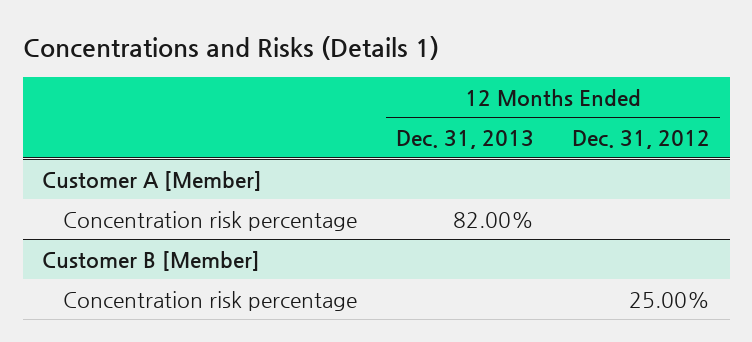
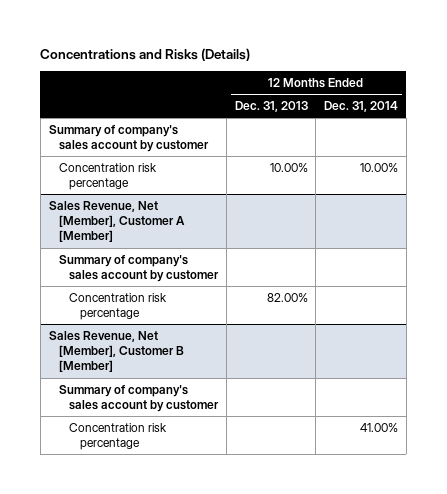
[22,35,439,60] Concentrations and Risks (Details 1) -> [40,47,251,61] Concentrations and Risks (Details)
[572,129,711,149] Dec. 31, 2012 -> none
none -> [324,101,399,113] Dec. 31, 2014
none -> [48,125,209,153] Summary of company's sales account by customer
none -> [58,163,157,191] Concentration risk percentage
[42,170,263,191] Customer A [Member] -> [48,201,185,243] Sales Revenue, Net [Member], Customer A [Member]
none -> [58,255,220,283] Summary of company's sales account by customer
[42,250,261,271] Customer B [Member] -> [48,331,184,373] Sales Revenue, Net [Member], Customer B [Member]
none -> [58,385,220,413] Summary of company's sales account by customer

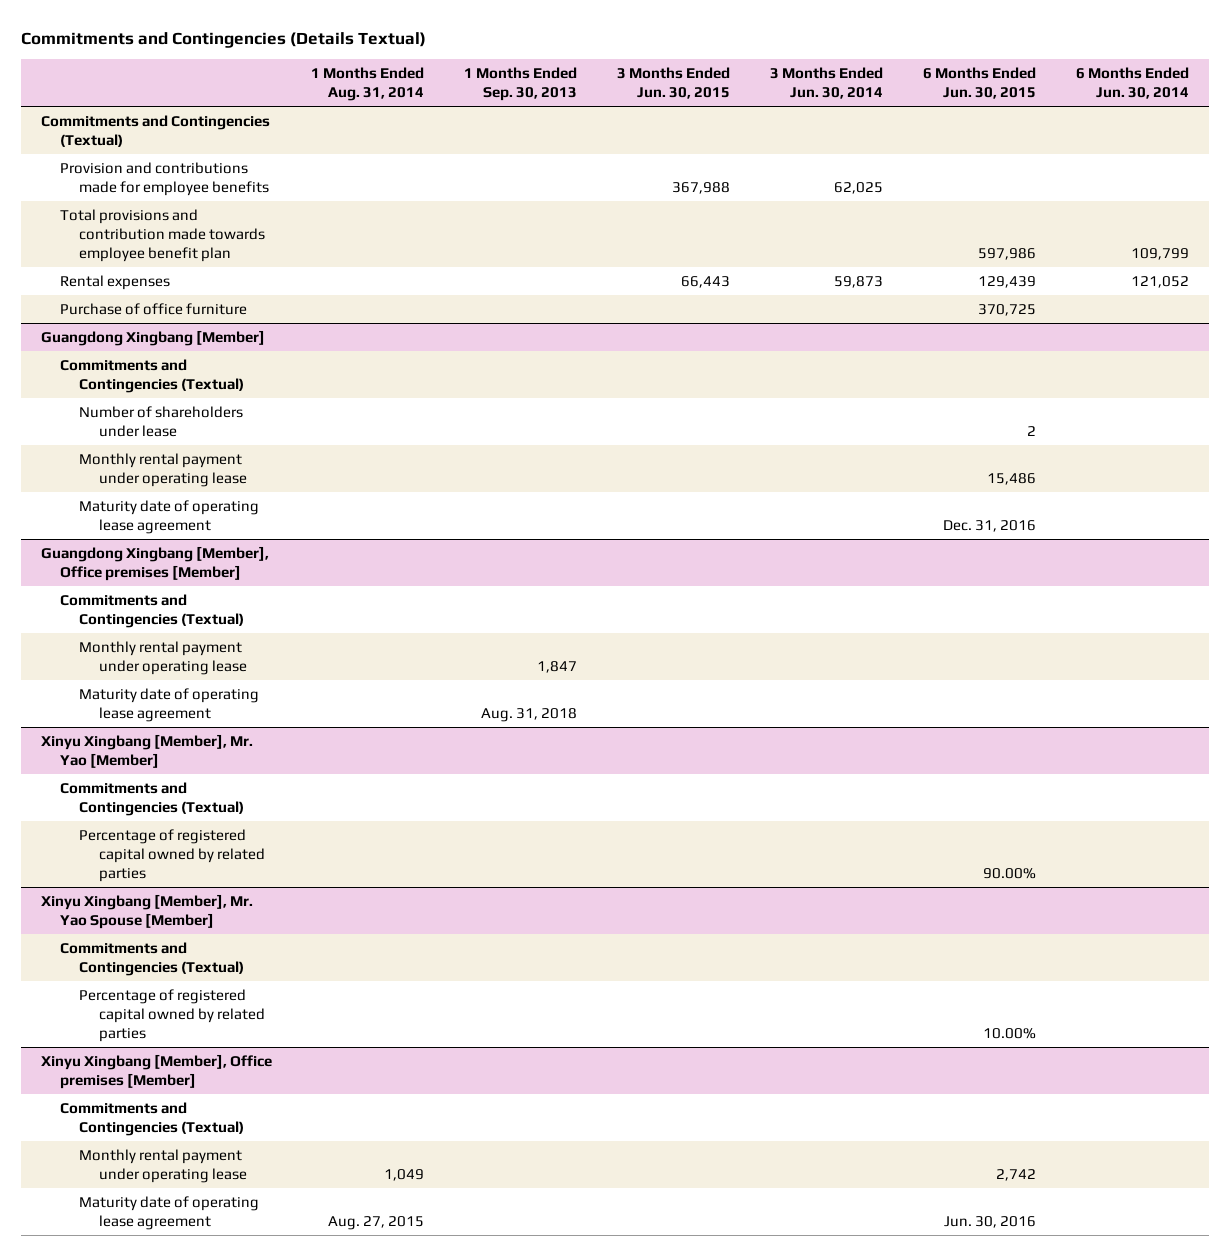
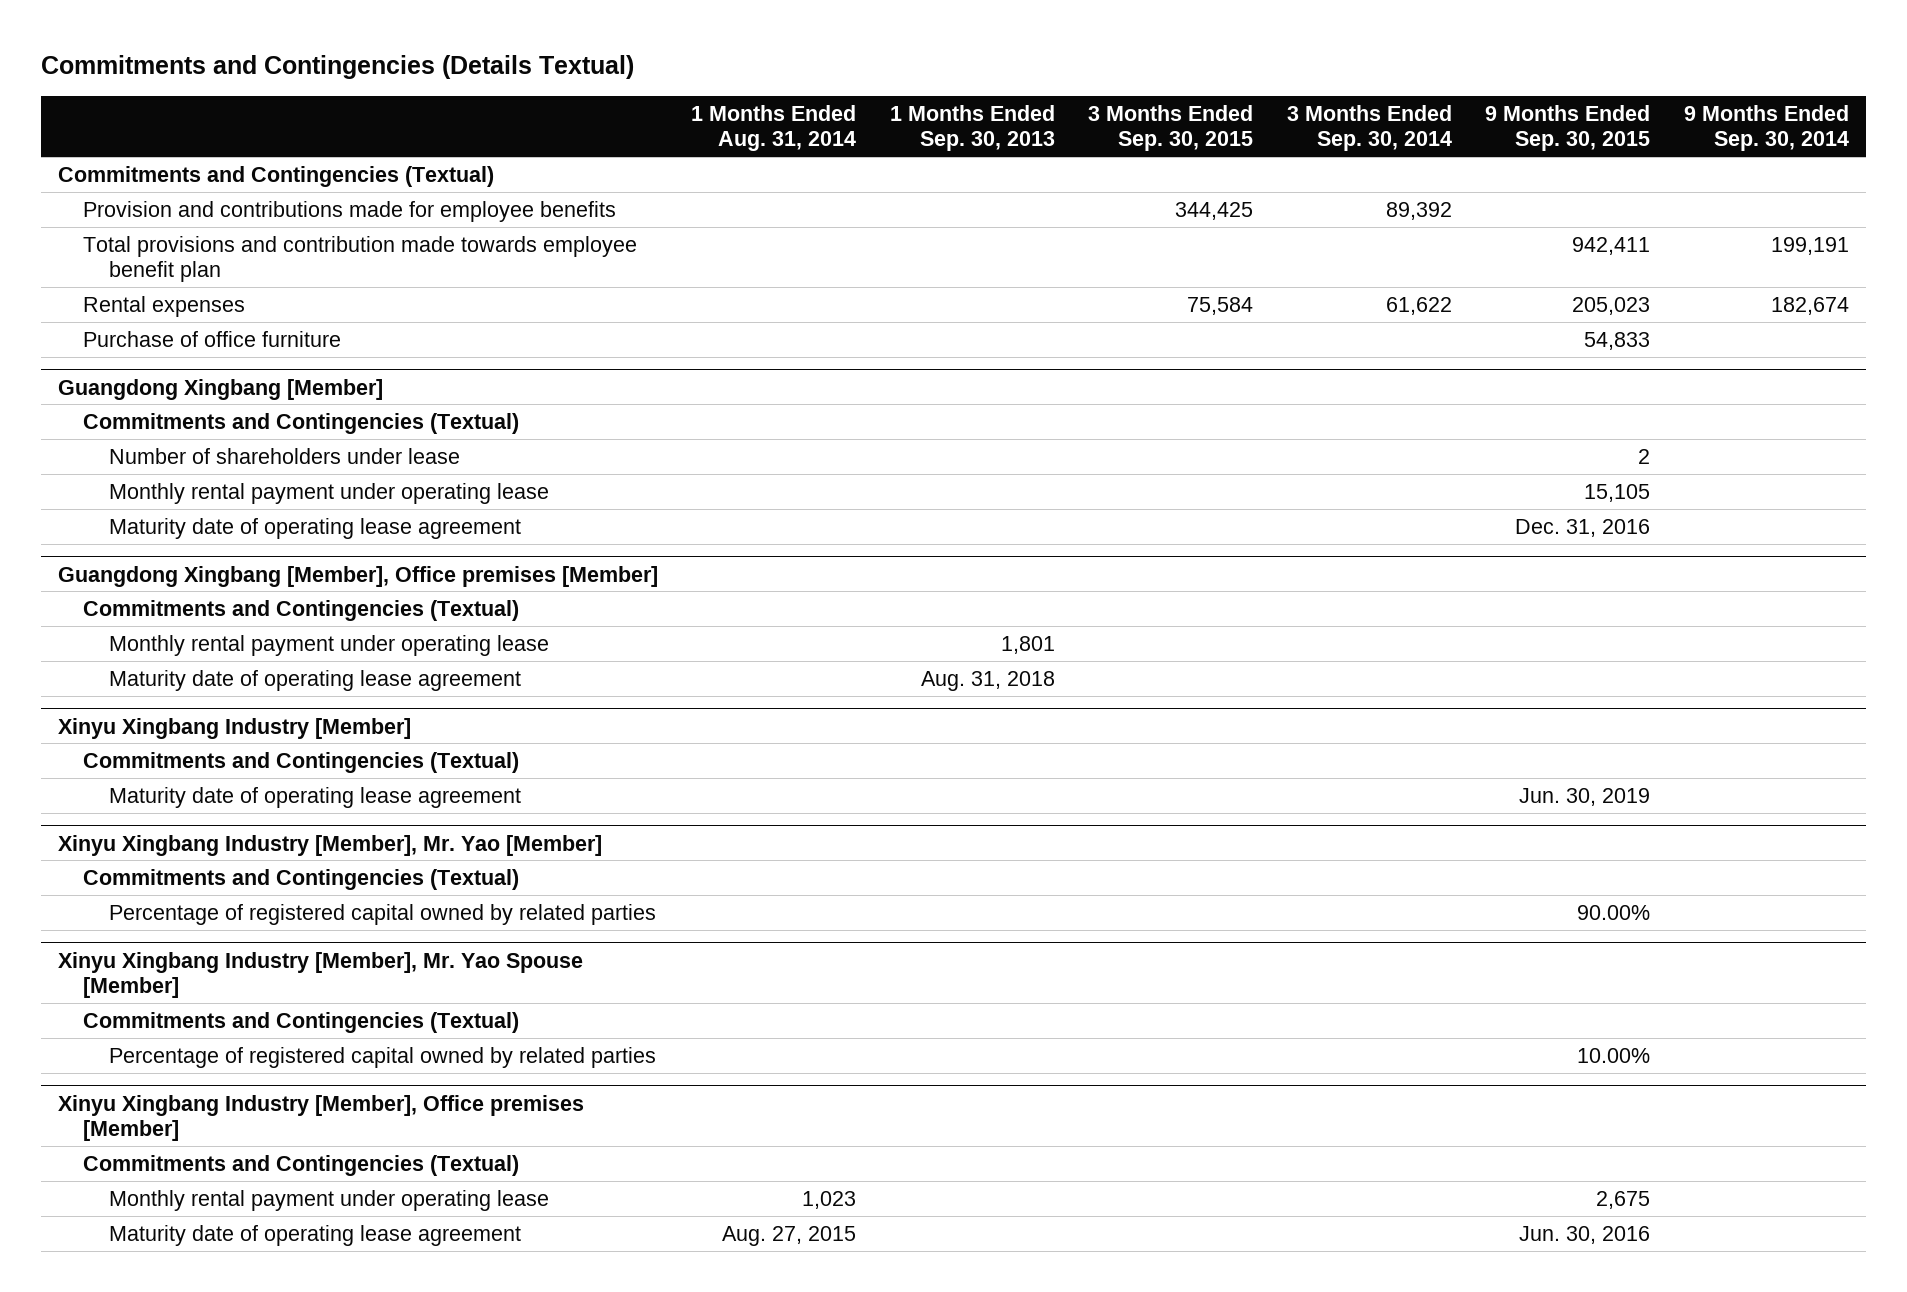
[617,66,731,99] 3 Months Ended Jun. 30, 2015 -> none
[770,66,884,99] 3 Months Ended Jun. 30, 2014 -> none
[923,66,1037,99] 6 Months Ended Jun. 30, 2015 -> none
[1076,66,1190,99] 6 Months Ended Jun. 30, 2014 -> none
none -> [1088,104,1254,152] 3 Months Ended Sep. 30, 2015
none -> [1286,104,1452,152] 3 Months Ended Sep. 30, 2014
none -> [1485,104,1651,152] 9 Months Ended Sep. 30, 2015
none -> [1684,104,1850,152] 9 Months Ended Sep. 30, 2014
[537,661,578,674] 1,847 -> [1000,635,1055,654] 1,801
none -> [57,717,411,739] Xinyu Xingbang Industry [Member]
none -> [83,751,520,773] Commitments and Contingencies (Textual)
none -> [108,786,521,808] Maturity date of operating lease agreement
[40,734,253,769] Xinyu Xingbang [Member], Mr. Yao [Member] -> [57,834,602,856] Xinyu Xingbang Industry [Member], Mr. Yao [Member]
[40,894,253,930] Xinyu Xingbang [Member], Mr. Yao Spouse [Member] -> [57,951,583,999] Xinyu Xingbang Industry [Member], Mr. Yao Spouse [Member]
[40,1054,272,1090] Xinyu Xingbang [Member], Office premises [Member] -> [57,1094,584,1142] Xinyu Xingbang Industry [Member], Office premises [Member]
[384,1169,425,1182] 1,049 -> [802,1190,857,1209] 1,023

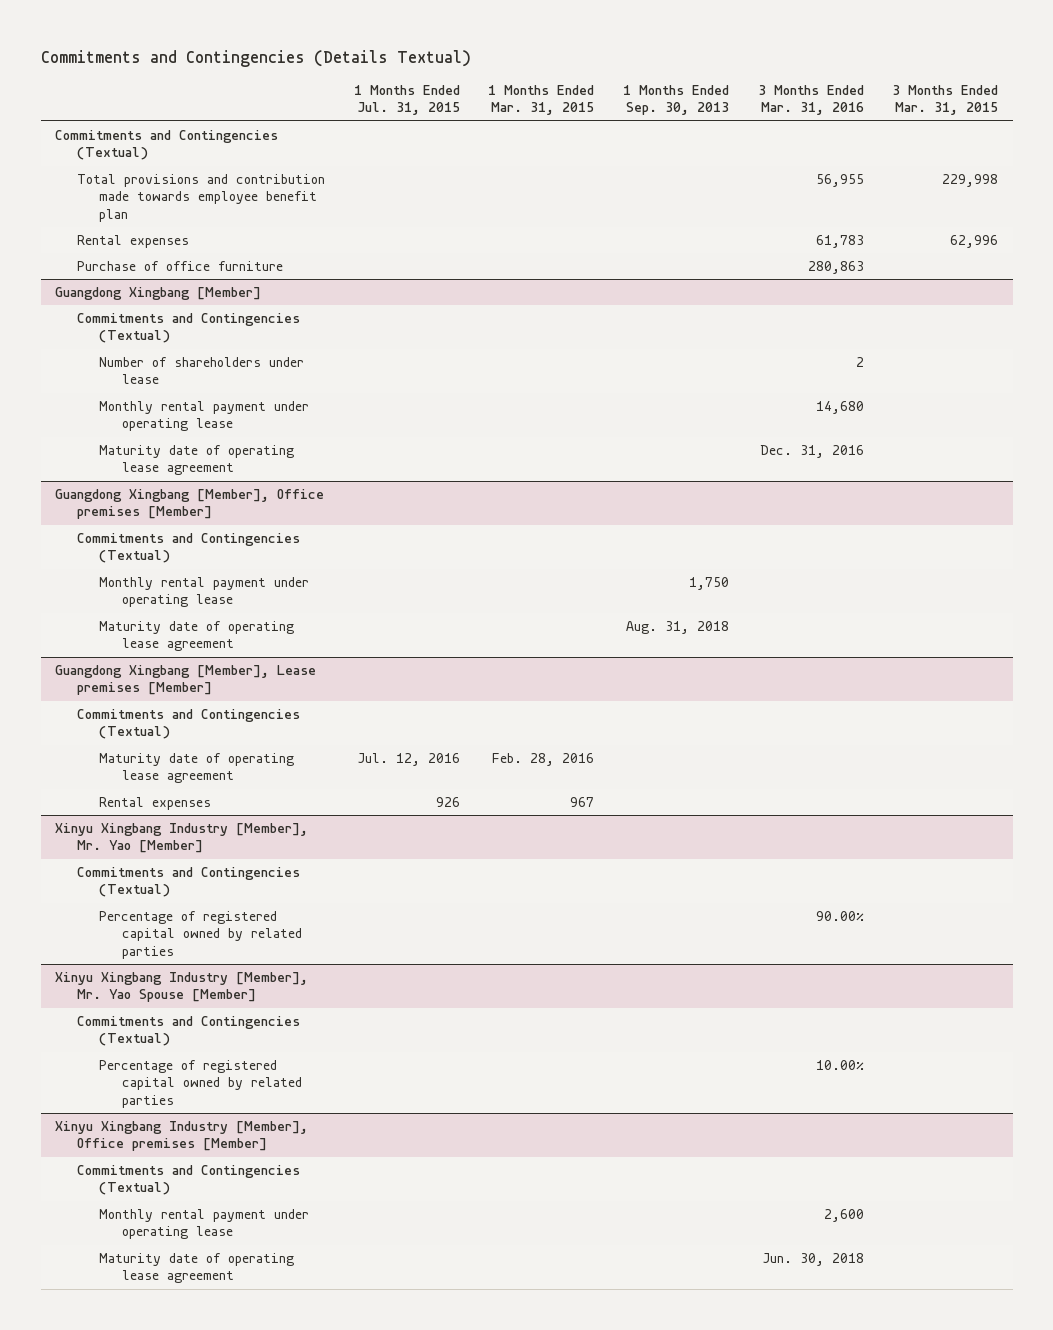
[691,104,857,152] 1 Months Ended Aug. 31, 2014 -> none
[1088,104,1254,152] 3 Months Ended Sep. 30, 2015 -> none
[1286,104,1452,152] 3 Months Ended Sep. 30, 2014 -> none
[1485,104,1651,152] 9 Months Ended Sep. 30, 2015 -> none
[1684,104,1850,152] 9 Months Ended Sep. 30, 2014 -> none
none -> [353,84,460,116] 1 Months Ended Jul. 31, 2015
none -> [488,84,595,116] 1 Months Ended Mar. 31, 2015
none -> [757,84,864,116] 3 Months Ended Mar. 31, 2016
none -> [892,84,999,116] 3 Months Ended Mar. 31, 2015
[83,200,617,222] Provision and contributions made for employee benefits -> none
[1000,635,1055,654] 1,801 -> [689,577,730,591] 1,750
[57,717,411,739] Xinyu Xingbang Industry [Member] -> none
[83,751,520,773] Commitments and Contingencies (Textual) -> none
[108,786,521,808] Maturity date of operating lease agreement -> none
none -> [55,665,317,696] Guangdong Xingbang [Member], Lease premises [Member]
none -> [77,709,301,740] Commitments and Contingencies (Textual)
none -> [99,753,295,784] Maturity date of operating lease agreement
none -> [99,797,212,811] Rental expenses

